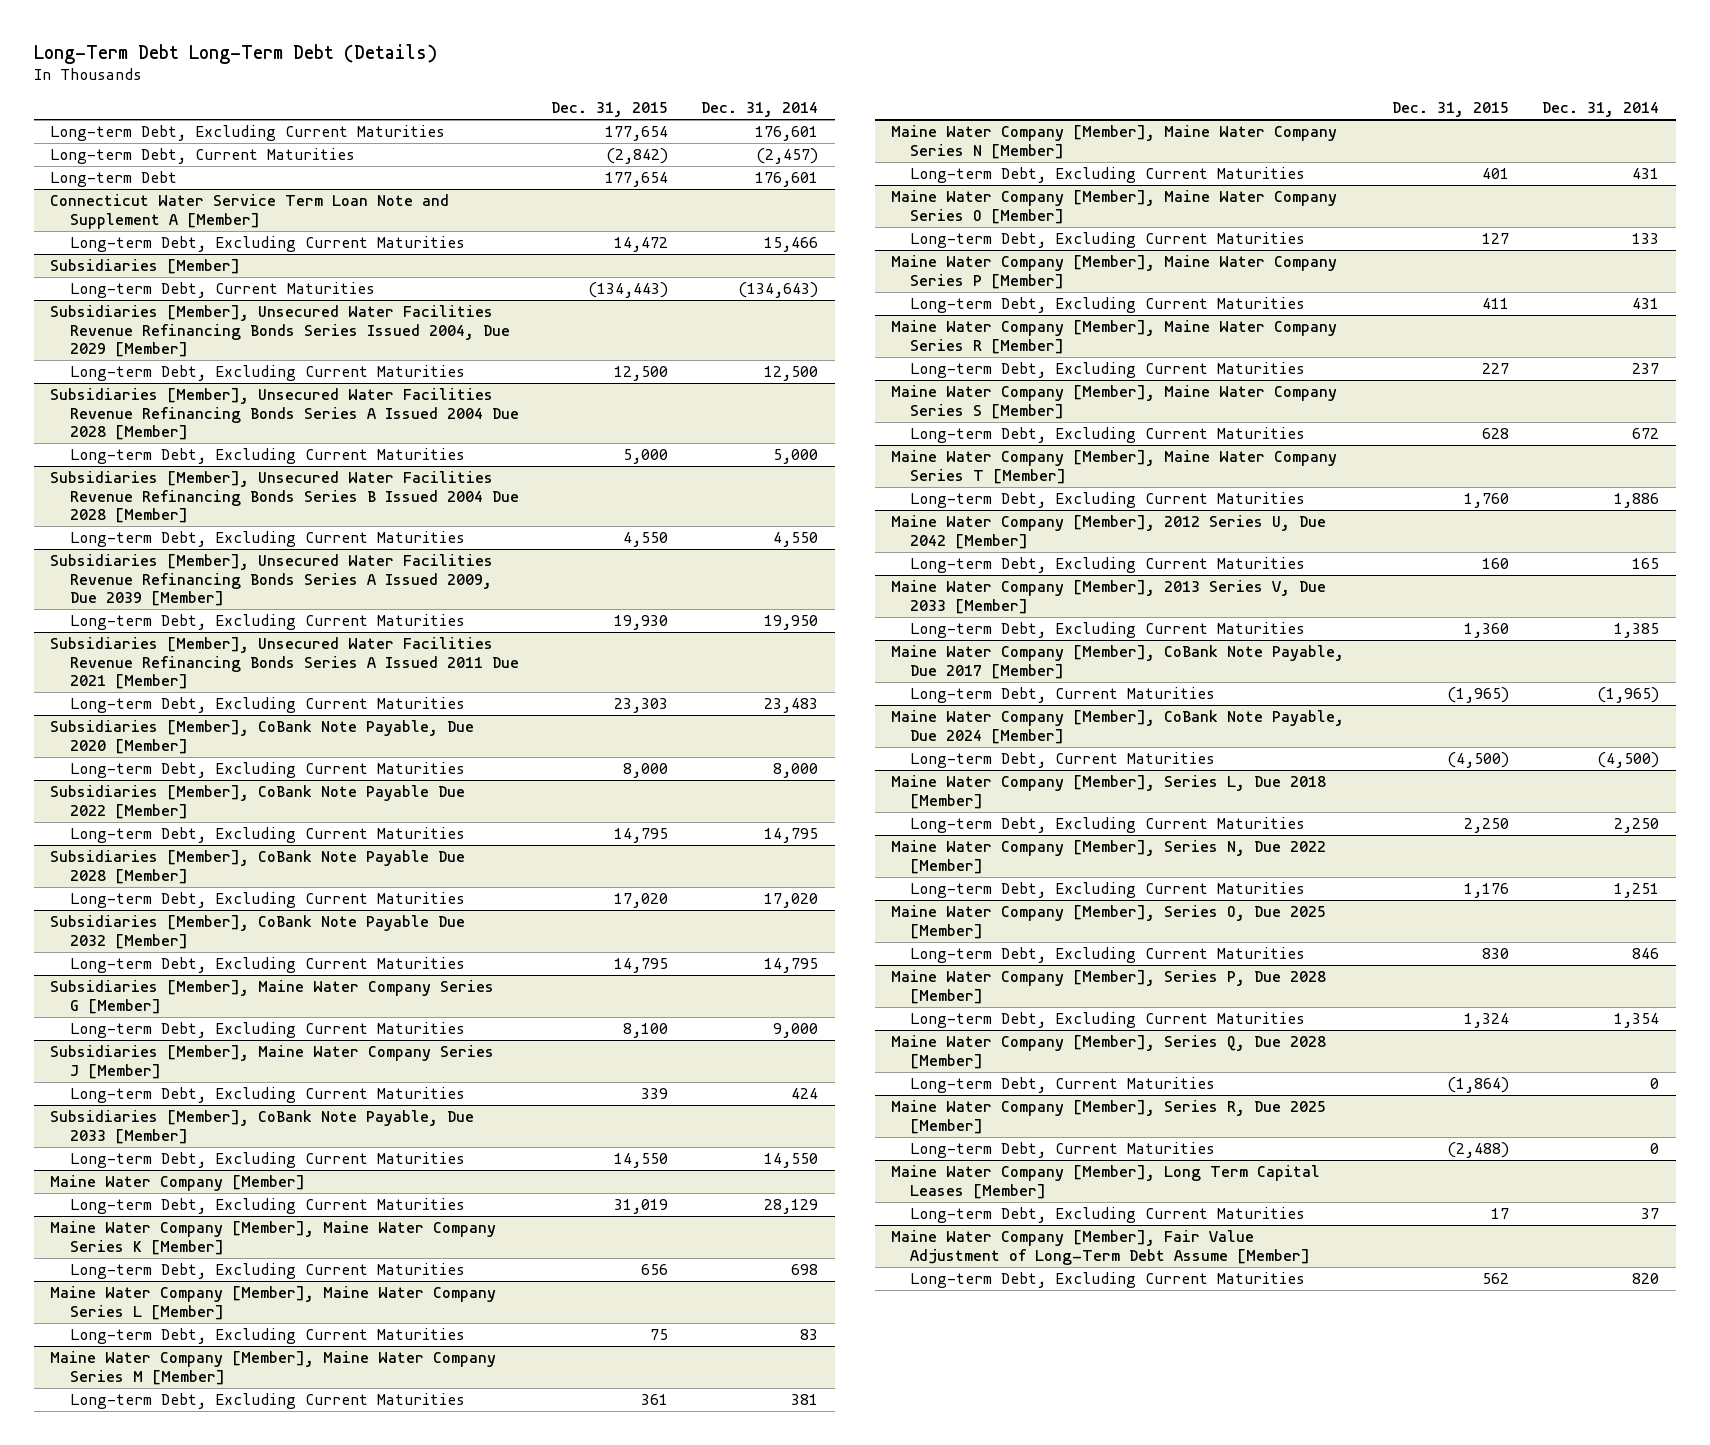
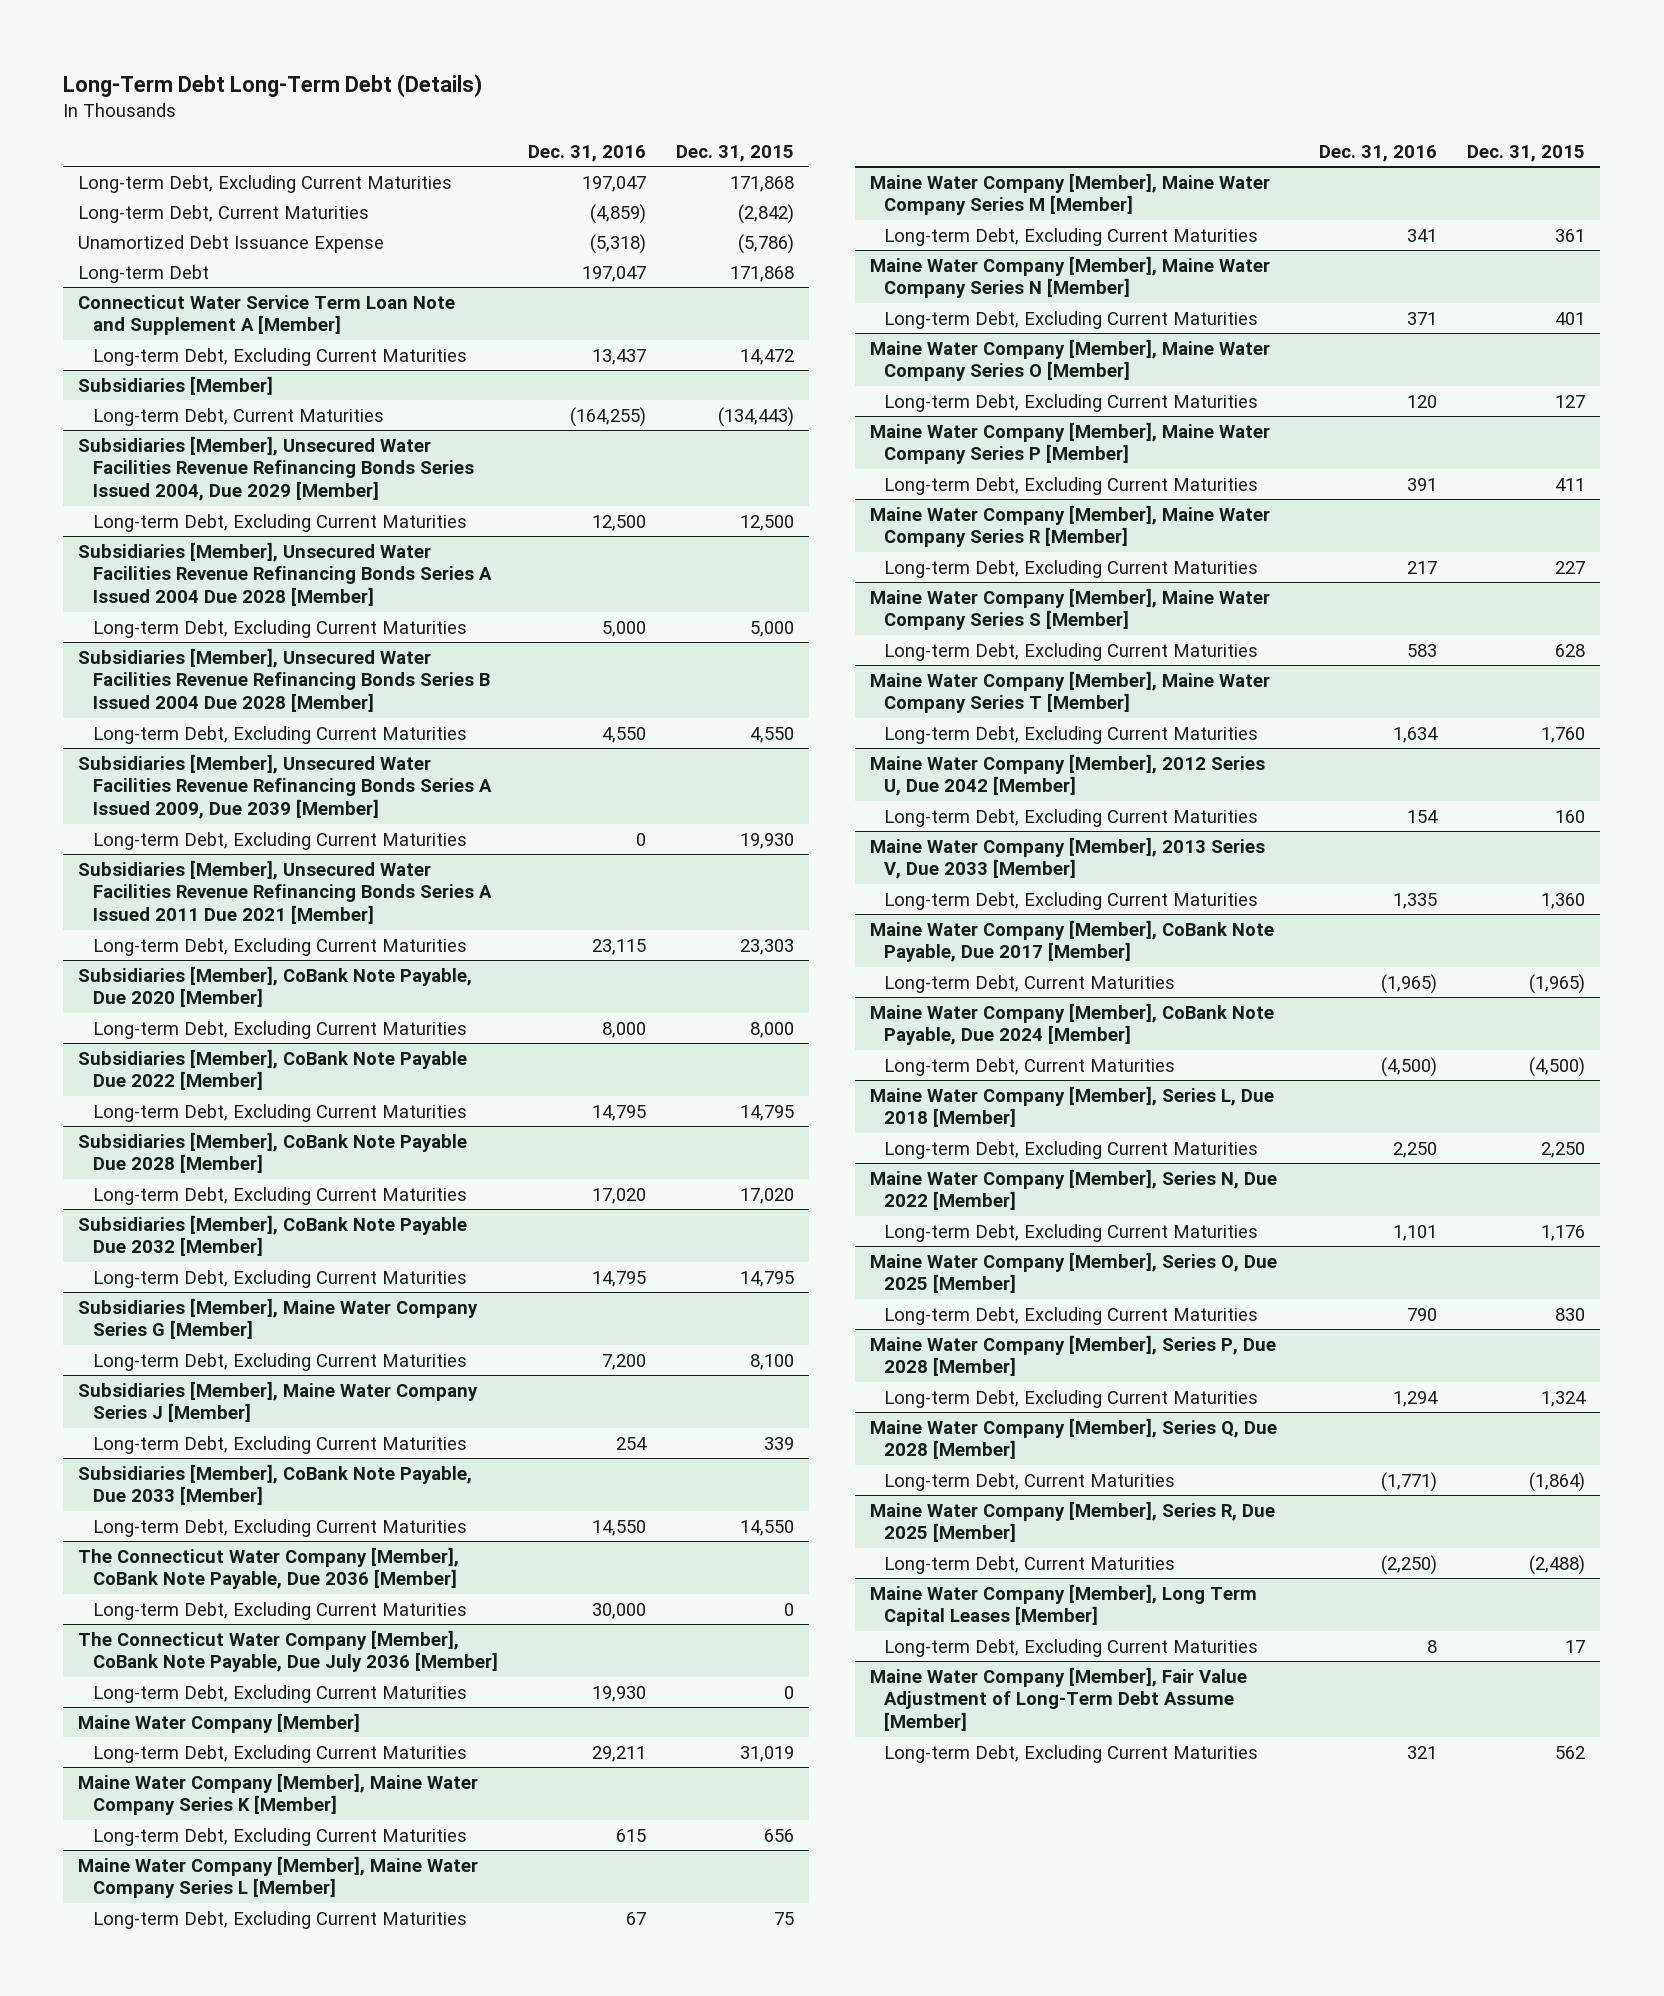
[701,102,819,118] Dec. 31, 2014 -> none
none -> [527,144,646,162] Dec. 31, 2016
[605,126,669,142] 177,654 -> [729,175,794,192] 171,868
none -> [78,234,385,253] Unamortized Debt Issuance Expense
[605,172,669,188] 177,654 -> [729,265,794,282] 171,868
none -> [78,1546,460,1590] The Connecticut Water Company [Member], CoBank Note Payable, Due 2036 [Member]
none -> [92,1601,467,1620] Long-term Debt, Excluding Current Maturities
none -> [78,1629,498,1673] The Connecticut Water Company [Member], CoBank Note Payable, Due July 2036 [Member]
none -> [92,1684,467,1703] Long-term Debt, Excluding Current Maturities

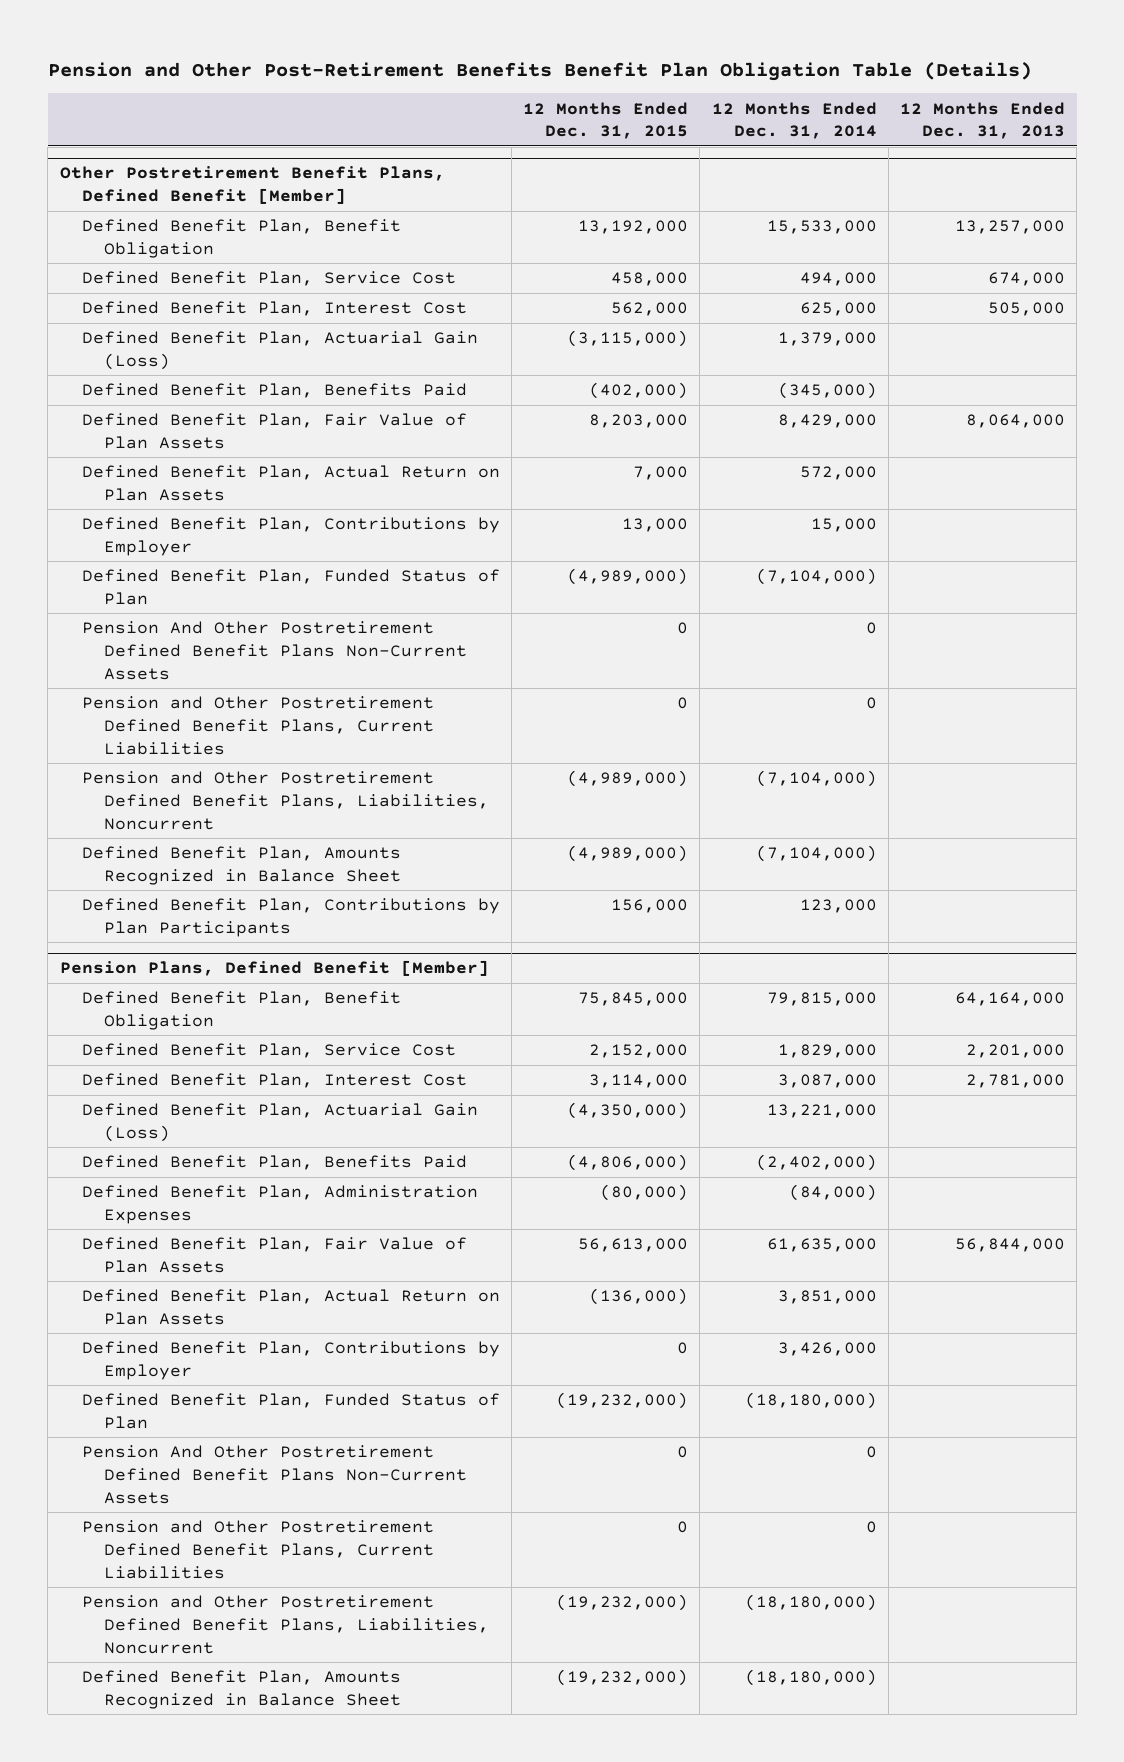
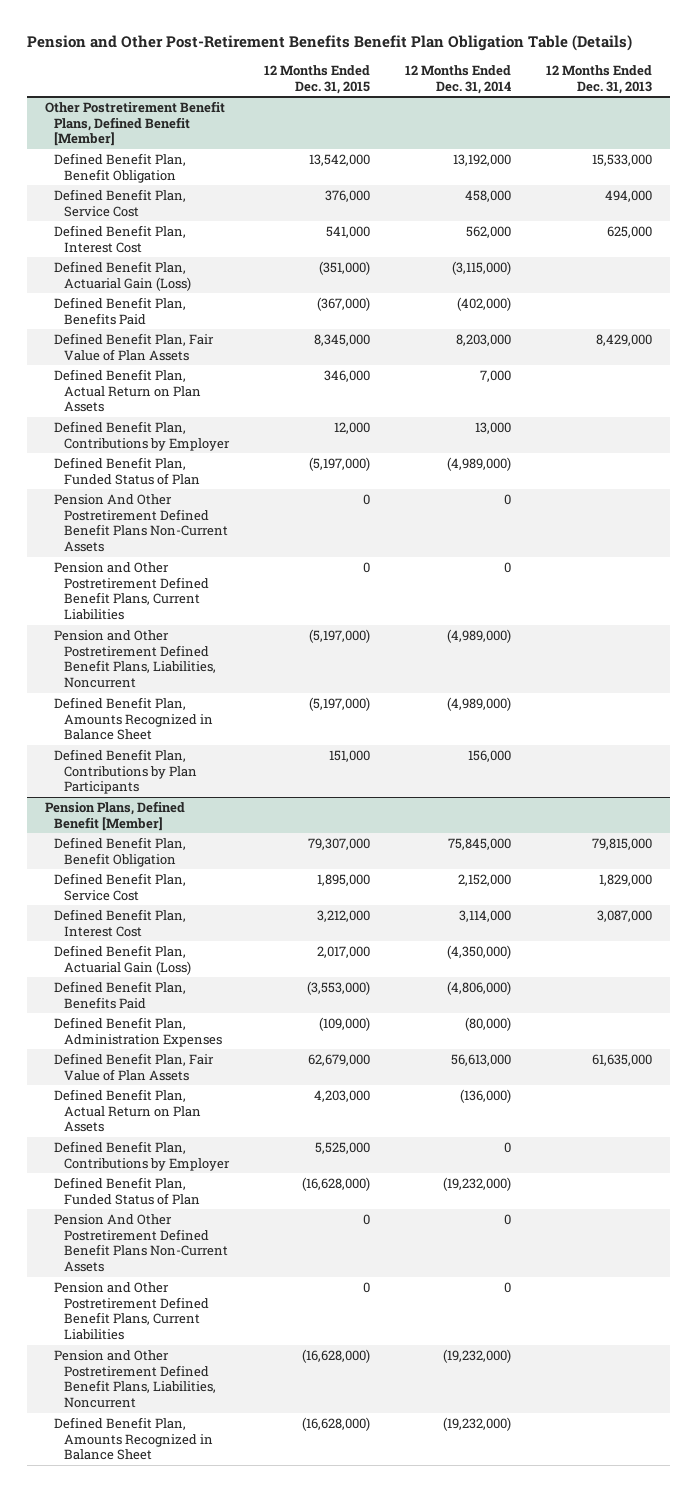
[578,220,689,235] 13,192,000 -> [308,153,370,166] 13,542,000
[766,220,877,235] 15,533,000 -> [452,153,511,166] 13,192,000
[954,220,1065,235] 13,257,000 -> [592,153,653,166] 15,533,000
[611,272,689,287] 458,000 -> [324,189,370,202] 376,000
[799,272,877,287] 494,000 -> [464,189,511,202] 458,000
[987,272,1065,287] 674,000 -> [605,189,653,202] 494,000
[611,302,689,317] 562,000 -> [325,225,370,238] 541,000
[799,302,877,317] 625,000 -> [465,225,511,238] 562,000
[987,302,1065,317] 505,000 -> [607,225,653,238] 625,000
[567,330,689,348] (3,115,000) -> [318,260,370,275] (351,000)
[777,332,877,347] 1,379,000 -> [451,260,511,275] (3,115,000)
[589,382,689,400] (402,000) -> [316,296,370,311] (367,000)
[777,382,877,400] (345,000) -> [456,296,511,311] (402,000)
[589,414,689,429] 8,203,000 -> [313,333,370,346] 8,345,000
[777,414,877,429] 8,429,000 -> [455,333,511,346] 8,203,000
[965,414,1065,429] 8,064,000 -> [596,333,653,346] 8,429,000
[633,466,689,481] 7,000 -> [323,369,370,382] 346,000
[799,466,877,481] 572,000 -> [479,369,511,382] 7,000
[622,518,689,533] 13,000 -> [333,421,370,434] 12,000
[810,518,877,533] 15,000 -> [474,421,511,434] 13,000
[567,568,689,586] (4,989,000) -> [308,456,370,471] (5,197,000)
[755,568,877,586] (7,104,000) -> [446,456,511,471] (4,989,000)
[567,770,689,788] (4,989,000) -> [308,628,370,643] (5,197,000)
[755,770,877,788] (7,104,000) -> [446,628,511,643] (4,989,000)
[567,845,689,863] (4,989,000) -> [308,696,370,711] (5,197,000)
[755,845,877,863] (7,104,000) -> [446,696,511,711] (4,989,000)
[611,899,689,914] 156,000 -> [328,749,370,762] 151,000
[799,899,877,914] 123,000 -> [467,749,511,762] 156,000
[578,992,689,1007] 75,845,000 -> [307,837,370,850] 79,307,000
[766,992,877,1007] 79,815,000 -> [447,837,511,850] 75,845,000
[954,992,1065,1007] 64,164,000 -> [592,837,653,850] 79,815,000
[589,1044,689,1059] 2,152,000 -> [316,873,370,886] 1,895,000
[777,1044,877,1059] 1,829,000 -> [457,873,511,886] 2,152,000
[965,1044,1065,1059] 2,201,000 -> [599,873,653,886] 1,829,000
[589,1074,689,1089] 3,114,000 -> [316,909,370,922] 3,212,000
[777,1074,877,1089] 3,087,000 -> [458,909,511,922] 3,114,000
[965,1074,1065,1089] 2,781,000 -> [597,909,653,922] 3,087,000
[567,1102,689,1120] (4,350,000) -> [316,945,370,958] 2,017,000
[766,1104,877,1119] 13,221,000 -> [446,944,511,959] (4,350,000)
[567,1154,689,1172] (4,806,000) -> [306,980,370,995] (3,553,000)
[755,1154,877,1172] (2,402,000) -> [446,980,511,995] (4,806,000)
[600,1184,689,1202] (80,000) -> [318,1016,370,1031] (109,000)
[788,1184,877,1202] (84,000) -> [464,1016,511,1031] (80,000)
[578,1238,689,1253] 56,613,000 -> [307,1053,370,1066] 62,679,000
[766,1238,877,1253] 61,635,000 -> [450,1053,511,1066] 56,613,000
[954,1238,1065,1253] 56,844,000 -> [592,1053,653,1066] 61,635,000
[589,1288,689,1306] (136,000) -> [313,1089,370,1102] 4,203,000
[777,1290,877,1305] 3,851,000 -> [459,1088,511,1103] (136,000)
[677,1342,689,1355] 0 -> [314,1141,370,1154] 5,525,000
[777,1342,877,1357] 3,426,000 -> [503,1141,511,1153] 0
[556,1392,689,1410] (19,232,000) -> [301,1176,370,1191] (16,628,000)
[744,1392,877,1410] (18,180,000) -> [442,1176,511,1191] (19,232,000)
[556,1594,689,1612] (19,232,000) -> [301,1348,370,1363] (16,628,000)
[744,1594,877,1612] (18,180,000) -> [442,1348,511,1363] (19,232,000)
[556,1669,689,1687] (19,232,000) -> [301,1416,370,1431] (16,628,000)
[744,1669,877,1687] (18,180,000) -> [442,1416,511,1431] (19,232,000)

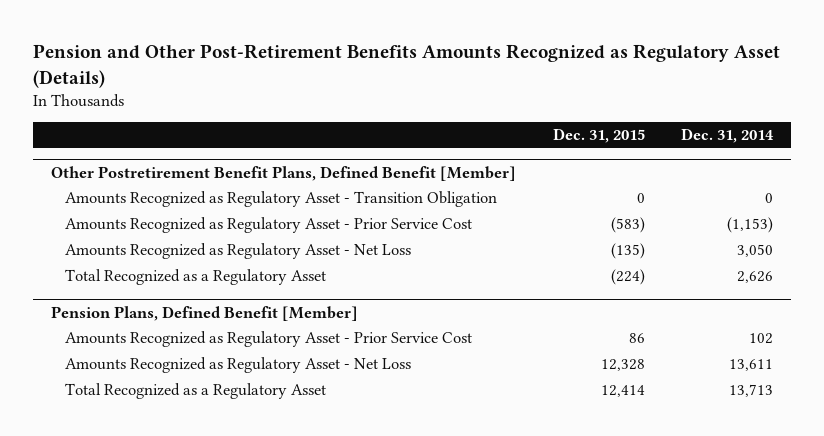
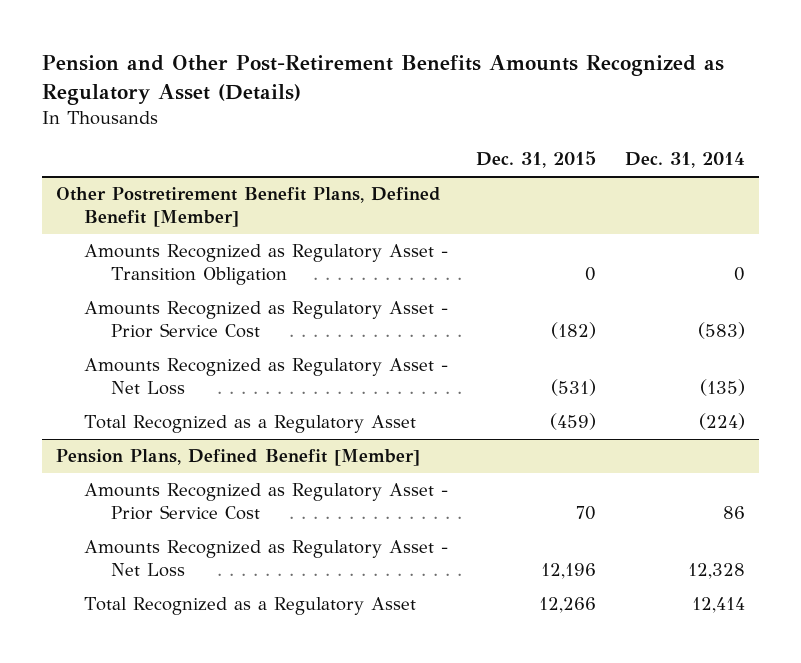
[610,217,645,234] (583) -> [551,322,597,340] (182)
[727,217,774,234] (1,153) -> [697,322,745,340] (583)
[610,243,645,260] (135) -> [551,379,597,397] (531)
[737,244,774,258] 3,050 -> [699,379,745,397] (135)
[610,269,645,286] (224) -> [550,413,597,431] (459)
[737,271,774,284] 2,626 -> [698,413,745,431] (224)
[628,333,645,344] 86 -> [576,506,597,521] 70
[749,333,774,345] 102 -> [722,506,745,520] 86
[600,359,645,372] 12,328 -> [541,563,597,580] 12,196
[729,359,774,372] 13,611 -> [687,563,745,580] 12,328
[600,385,645,398] 12,414 -> [539,597,597,614] 12,266
[729,384,774,398] 13,713 -> [691,597,745,614] 12,414

